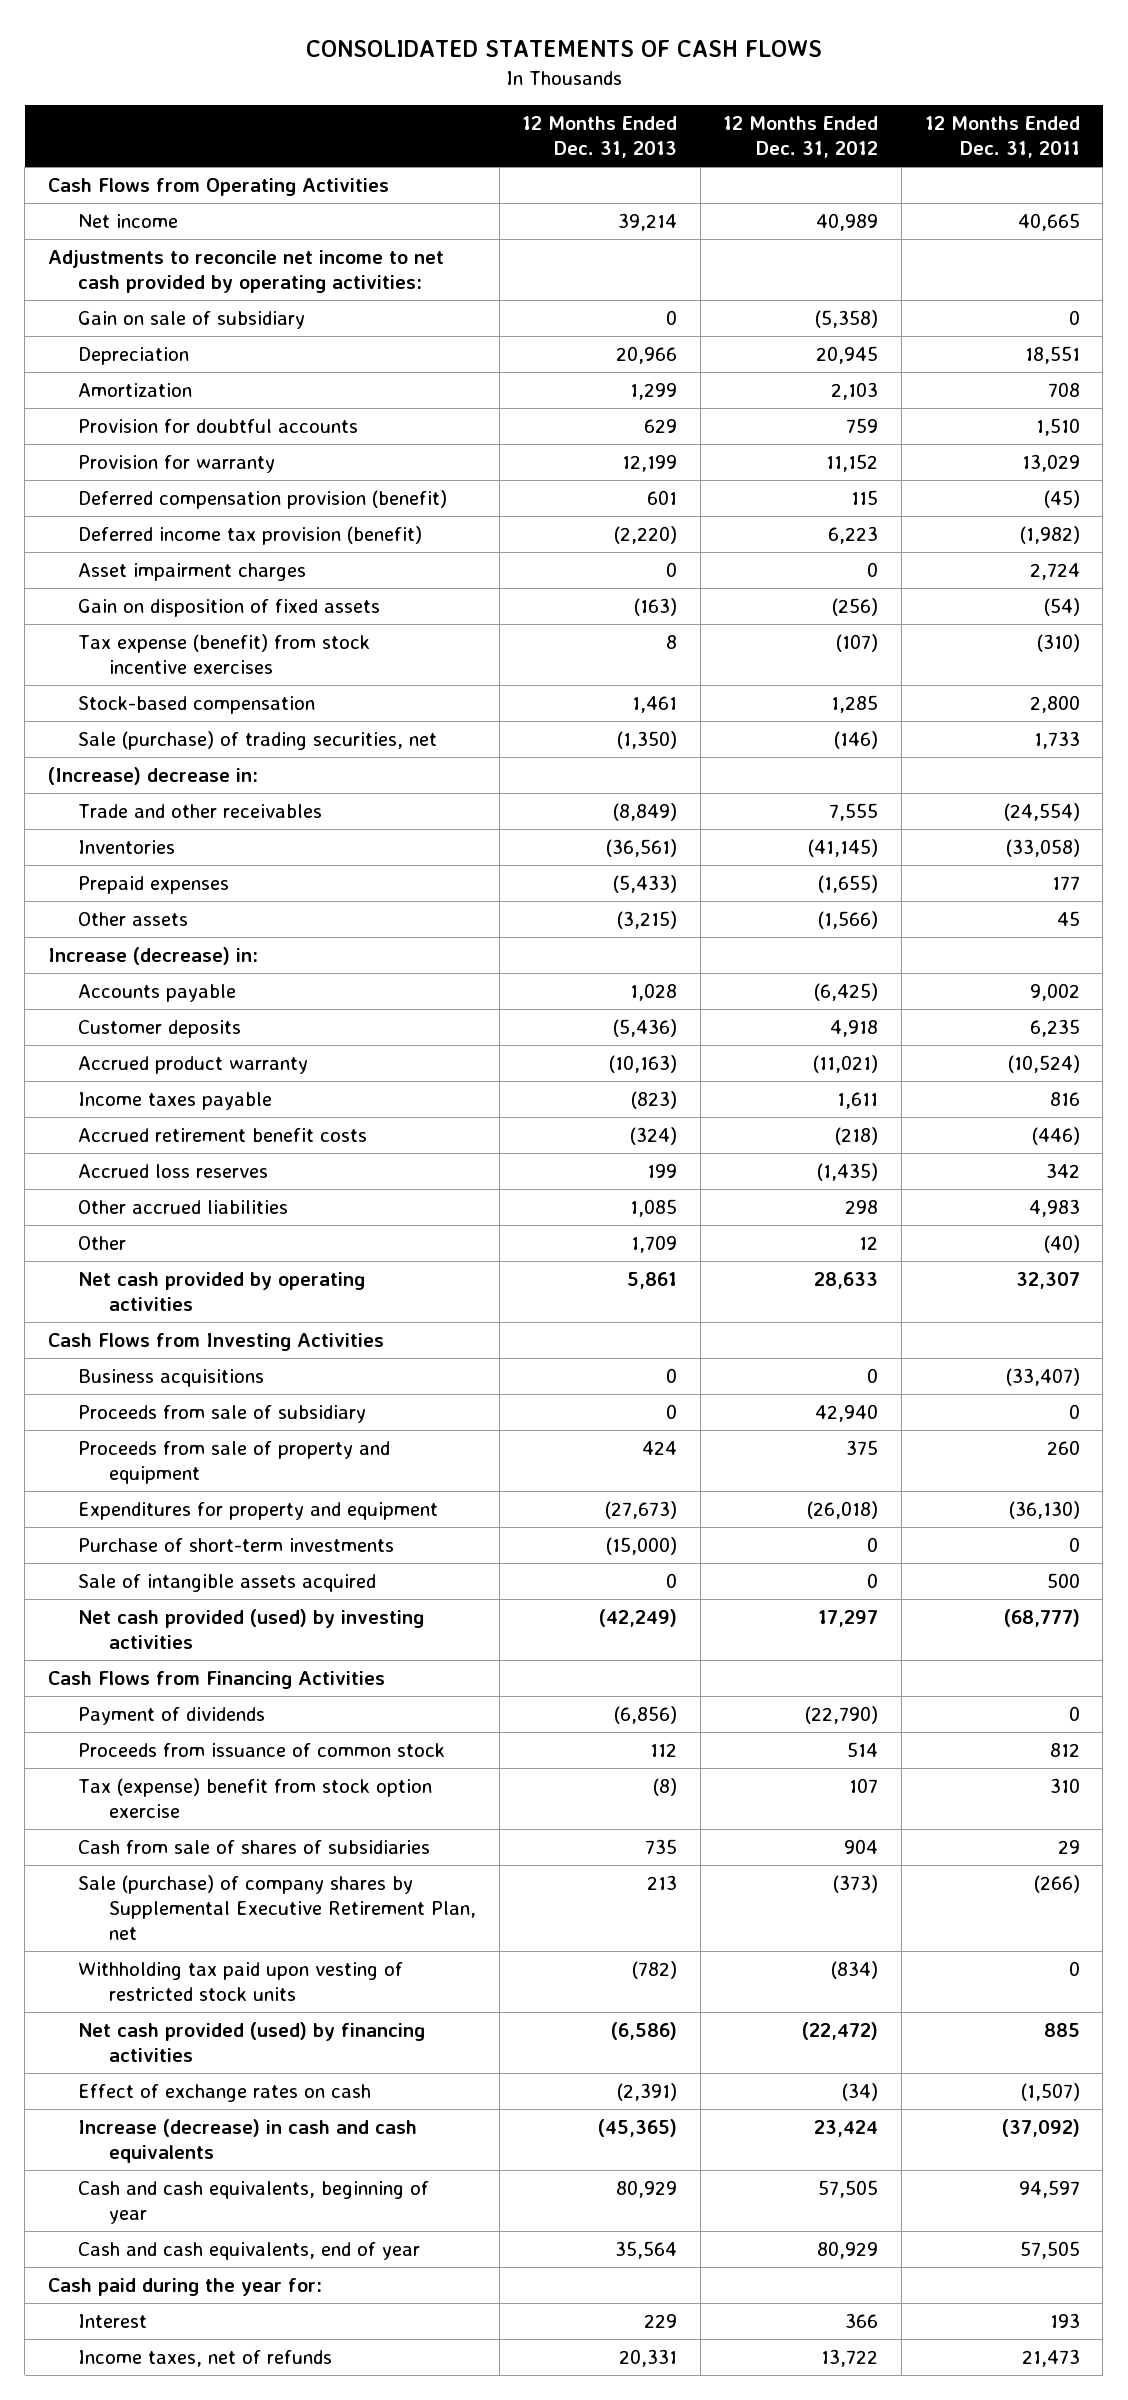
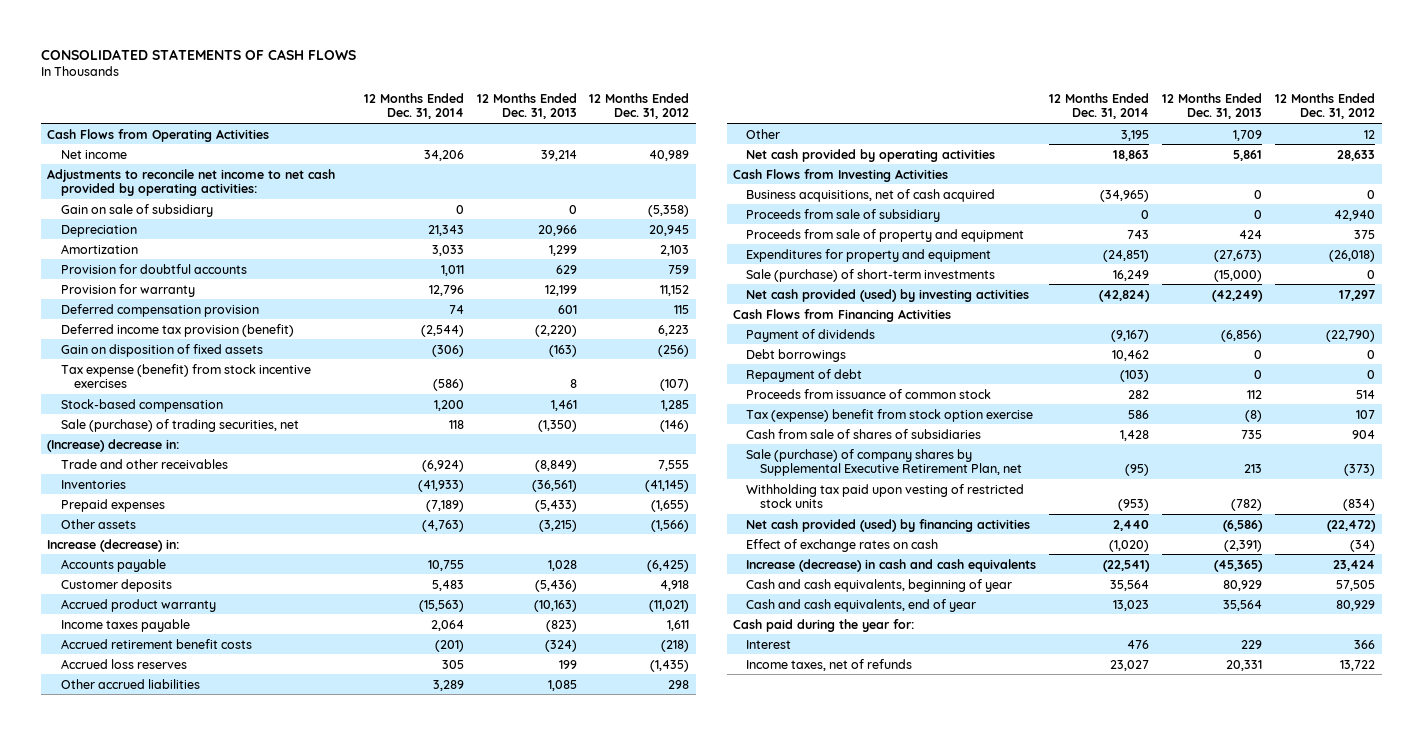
[924,116,1080,159] 12 Months Ended Dec. 31, 2011 -> none
none -> [363,93,464,120] 12 Months Ended Dec. 31, 2014
[78,490,448,510] Deferred compensation provision (benefit) -> [60,303,259,317] Deferred compensation provision
[78,563,307,582] Asset impairment charges -> none
[78,1369,265,1388] Business acquisitions -> [746,188,996,202] Business acquisitions, net of cash acquired
[78,1574,377,1593] Sale of intangible assets acquired -> none
[78,1538,395,1553] Purchase of short-term investments -> [746,268,996,282] Sale (purchase) of short-term investments
none -> [746,348,847,362] Debt borrowings
none -> [746,368,863,382] Repayment of debt

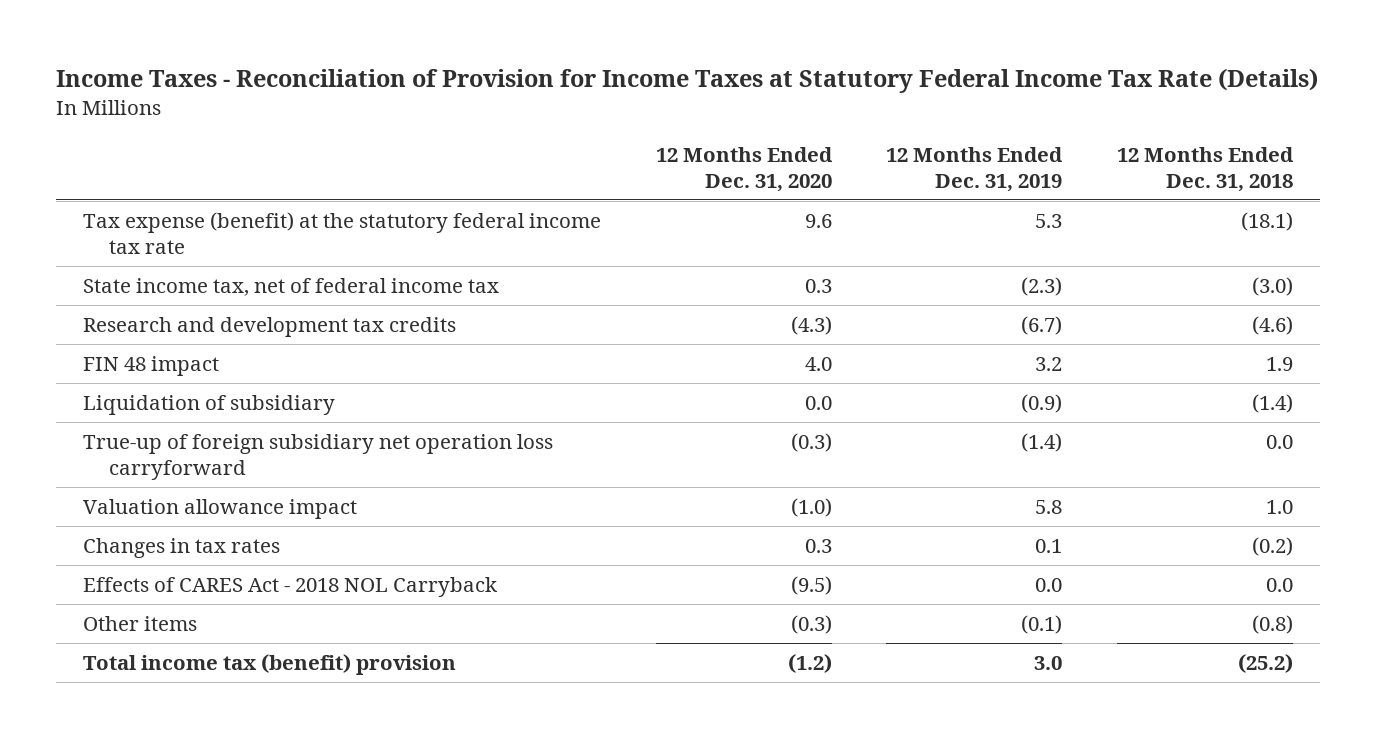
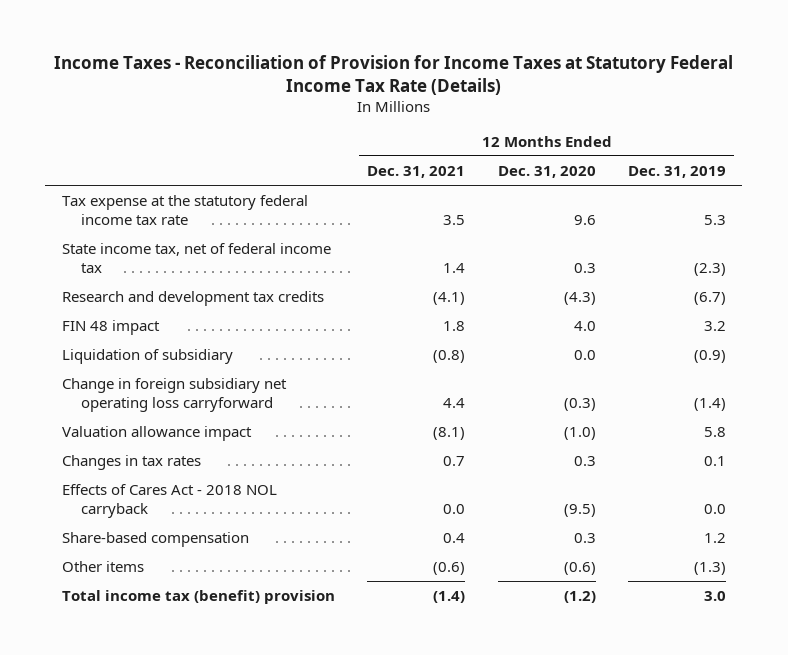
[1116,147,1294,192] 12 Months Ended Dec. 31, 2018 -> none
none -> [367,165,466,178] Dec. 31, 2021
[82,211,601,254] Tax expense (benefit) at the statutory federal income tax rate -> [61,194,308,226] Tax expense at the statutory federal income tax rate
[82,433,553,480] True-up of foreign subsidiary net operation loss carryforward -> [61,377,287,413] Change in foreign subsidiary net operating loss carryforward
[82,576,498,597] Effects of CARES Act - 2018 NOL Carryback -> [61,483,277,519] Effects of Cares Act - 2018 NOL carryback
none -> [61,531,249,547] Share-based compensation
[790,614,832,634] (0.3) -> [563,561,596,575] (0.6)
[1021,614,1063,634] (0.1) -> [694,561,727,575] (1.3)

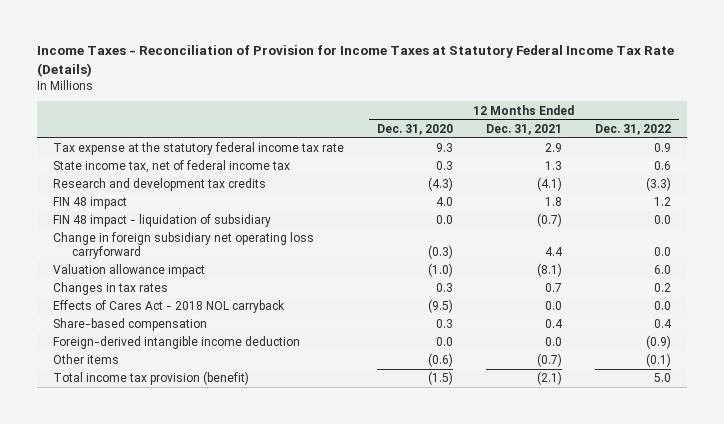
[628,165,727,178] Dec. 31, 2019 -> none
none -> [594,123,671,135] Dec. 31, 2022
[443,215,466,226] 3.5 -> [545,143,563,153] 2.9
[573,215,596,226] 9.6 -> [436,143,454,153] 9.3
[443,263,466,274] 1.4 -> [545,161,563,171] 1.3
[61,348,233,364] Liquidation of subsidiary -> [53,214,272,228] FIN 48 impact - liquidation of subsidiary
[433,349,466,363] (0.8) -> [537,213,563,228] (0.7)
none -> [53,336,301,350] Foreign-derived intangible income deduction
[433,561,466,575] (0.6) -> [537,353,563,368] (0.7)
[61,589,335,604] Total income tax (benefit) provision -> [53,371,250,386] Total income tax provision (benefit)
[433,590,466,603] (1.4) -> [537,371,563,386] (2.1)
[563,590,596,603] (1.2) -> [428,371,454,386] (1.5)

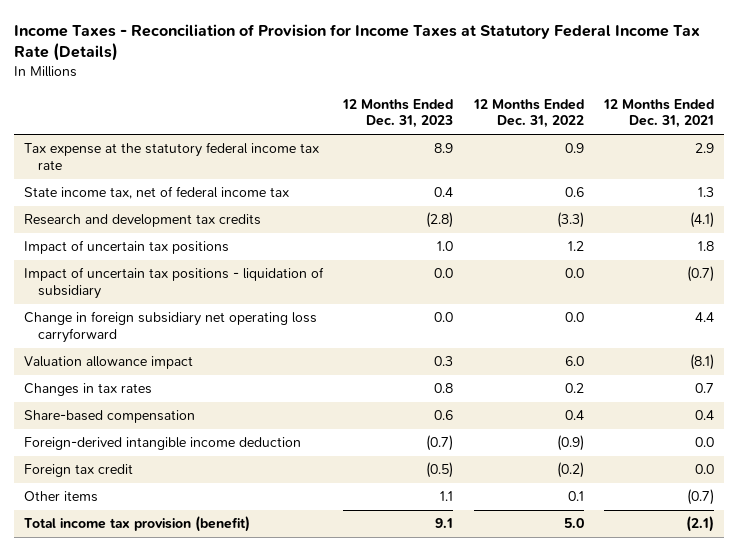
[377,123,454,135] Dec. 31, 2020 -> none
none -> [342,98,454,129] 12 Months Ended Dec. 31, 2023
[53,197,128,210] FIN 48 impact -> [23,240,229,255] Impact of uncertain tax positions
[53,214,272,228] FIN 48 impact - liquidation of subsidiary -> [23,267,324,300] Impact of uncertain tax positions - liquidation of subsidiary
[53,300,286,314] Effects of Cares Act - 2018 NOL carryback -> none
none -> [23,464,133,478] Foreign tax credit
[645,353,671,368] (0.1) -> [567,491,584,502] 0.1

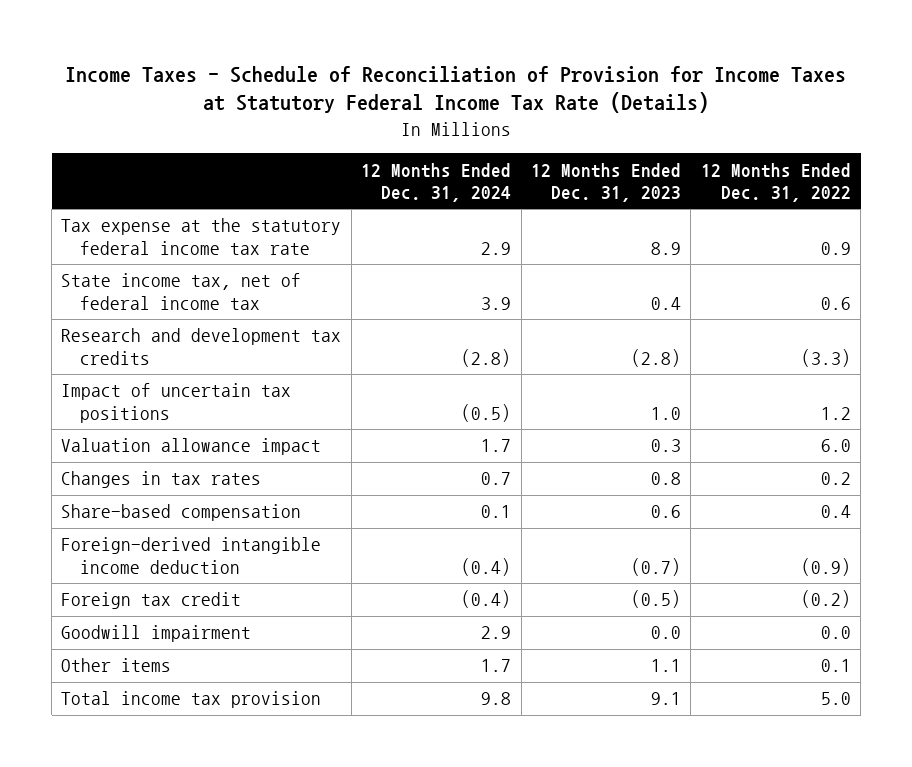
[13,23,700,62] Income Taxes - Reconciliation of Provision for Income Taxes at Statutory Federal Income Tax Rate (Details) -> [65,65,847,114] Income Taxes - Schedule of Reconciliation of Provision for Income Taxes at Statutory Federal Income Tax Rate (Details)
[602,98,714,129] 12 Months Ended Dec. 31, 2021 -> none
none -> [361,162,512,202] 12 Months Ended Dec. 31, 2024
[23,267,324,300] Impact of uncertain tax positions - liquidation of subsidiary -> none
[23,311,317,344] Change in foreign subsidiary net operating loss carryforward -> none
none -> [61,625,252,643] Goodwill impairment
[23,516,250,533] Total income tax provision (benefit) -> [61,691,322,709] Total income tax provision

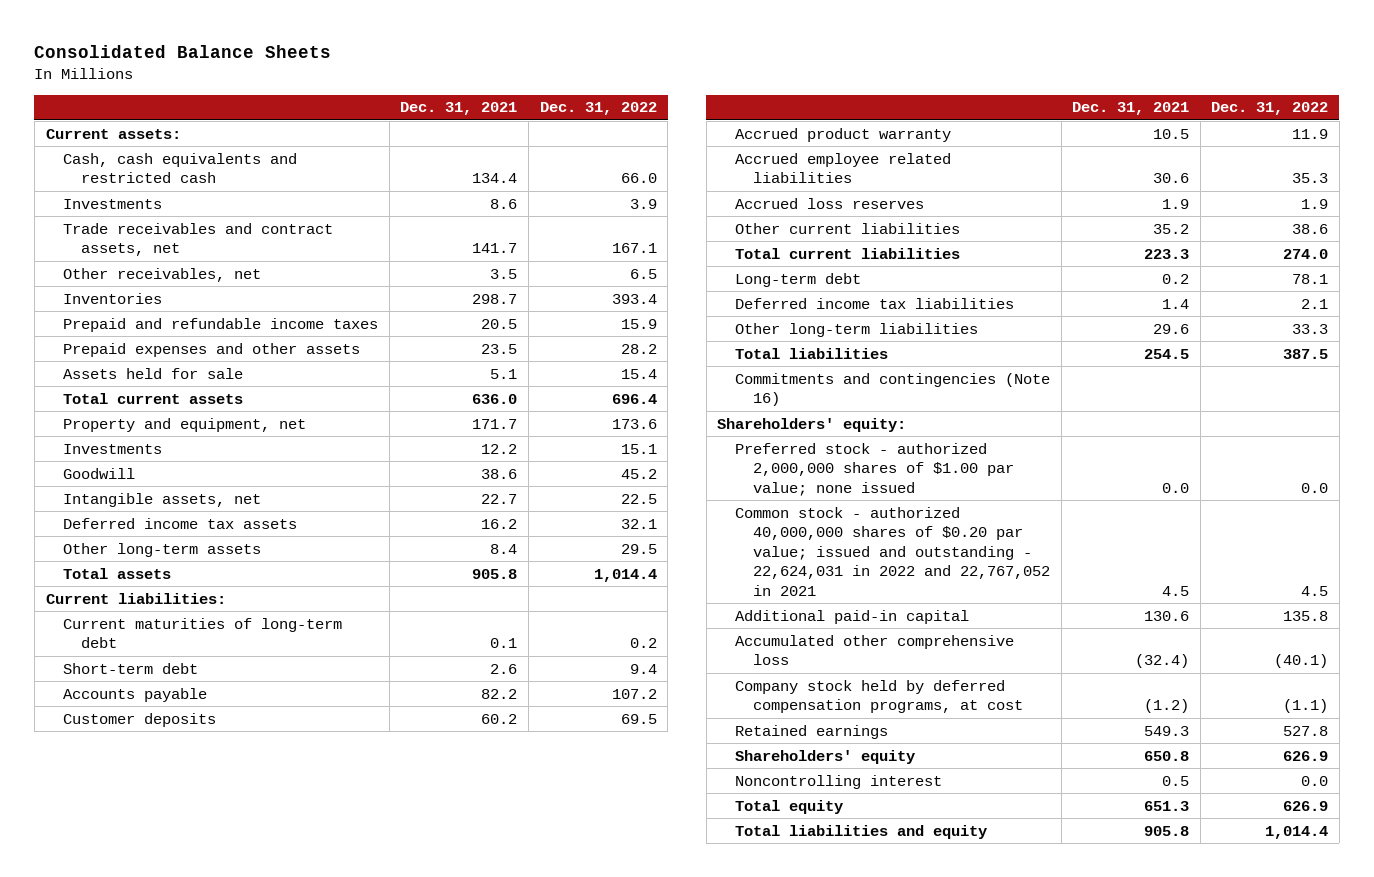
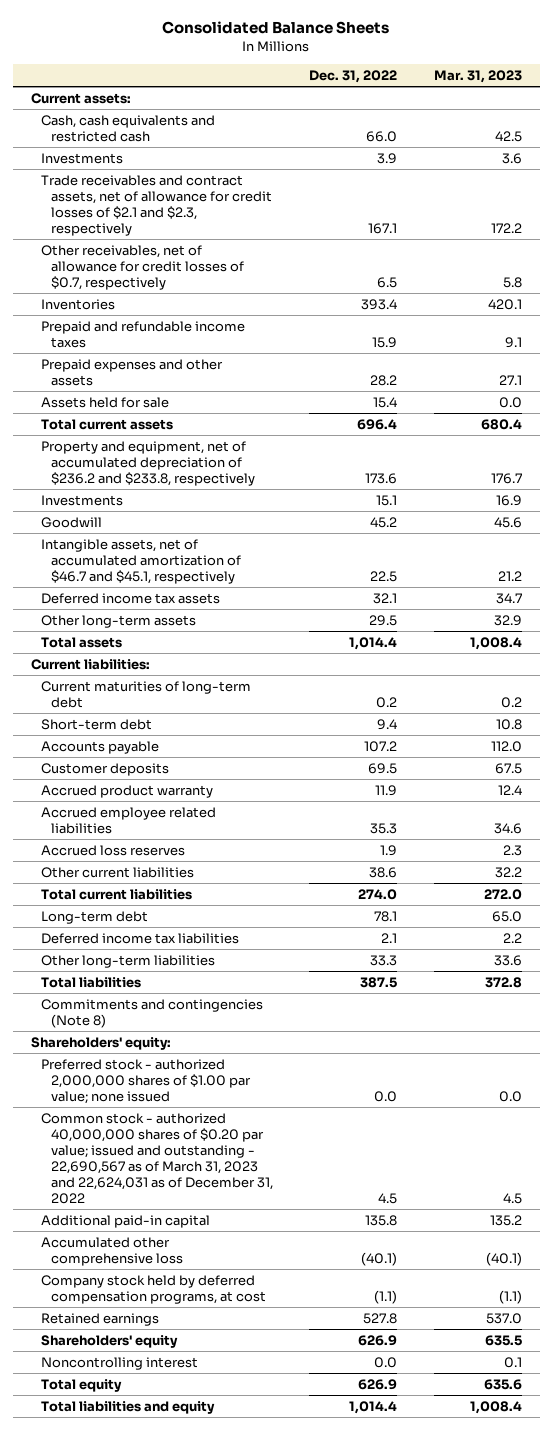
[400,102,518,116] Dec. 31, 2021 -> none
none -> [433,70,522,84] Mar. 31, 2023
[63,222,334,257] Trade receivables and contract assets, net -> [41,174,272,236] Trade receivables and contract assets, net of allowance for credit losses of $2.1 and $2.3, respectively
[63,267,262,282] Other receivables, net -> [41,244,244,290] Other receivables, net of allowance for credit losses of $0.7, respectively
[63,417,307,432] Property and equipment, net -> [41,440,255,486] Property and equipment, net of accumulated depreciation of $236.2 and $233.8, respectively
[63,492,262,507] Intangible assets, net -> [41,538,241,584] Intangible assets, net of accumulated amortization of $46.7 and $45.1, respectively
[734,372,1050,407] Commitments and contingencies (Note 16) -> [41,998,264,1028] Commitments and contingencies (Note 8)
[734,506,1050,597] Common stock - authorized 40,000,000 shares of $0.20 par value; issued and outstanding - 22,624,031 in 2022 and 22,767,052 in 2021 -> [41,1112,273,1204] Common stock - authorized 40,000,000 shares of $0.20 par value; issued and outstanding - 22,690,567 as of March 31, 2023 and 22,624,031 as of December 31, 2022

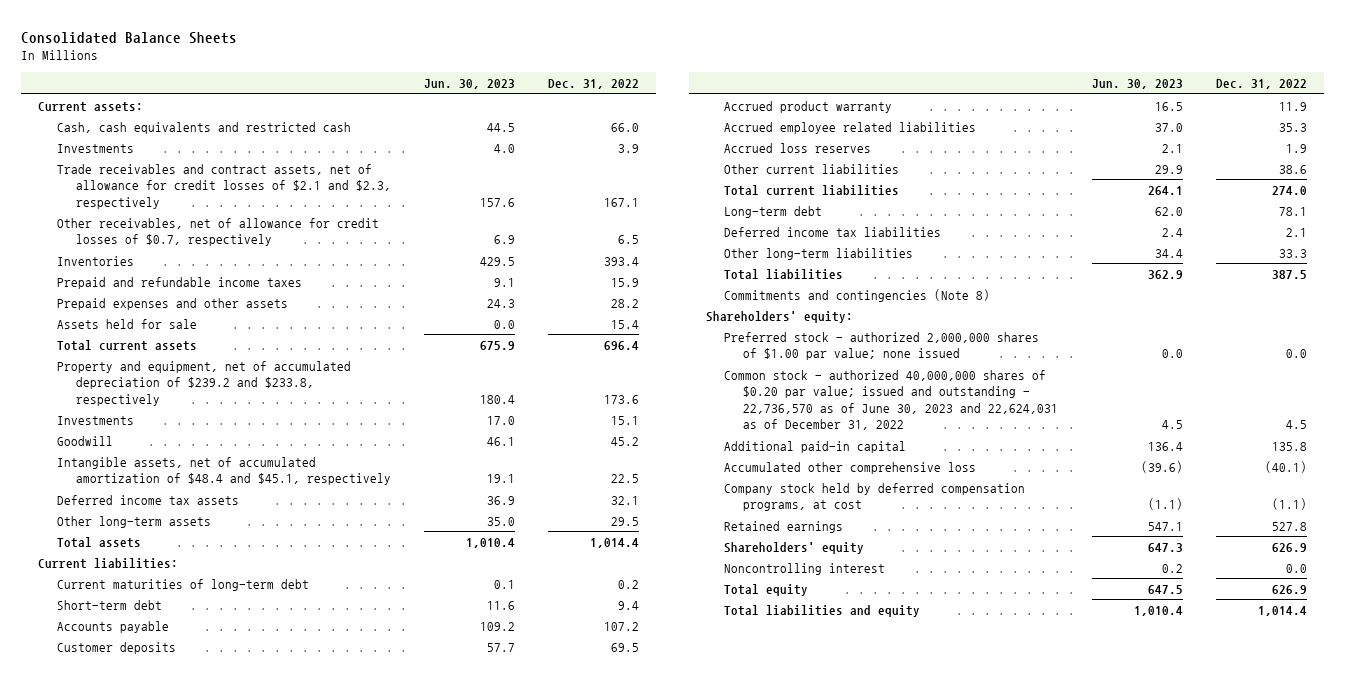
[433,70,522,84] Mar. 31, 2023 -> none
none -> [423,79,515,90] Jun. 30, 2023
[41,440,255,486] Property and equipment, net of accumulated depreciation of $236.2 and $233.8, respectively -> [56,360,351,406] Property and equipment, net of accumulated depreciation of $239.2 and $233.8, respectively
[41,538,241,584] Intangible assets, net of accumulated amortization of $46.7 and $45.1, respectively -> [56,456,391,486] Intangible assets, net of accumulated amortization of $48.4 and $45.1, respectively
[41,1112,273,1204] Common stock - authorized 40,000,000 shares of $0.20 par value; issued and outstanding - 22,690,567 as of March 31, 2023 and 22,624,031 as of December 31, 2022 -> [724,369,1059,431] Common stock - authorized 40,000,000 shares of $0.20 par value; issued and outstanding - 22,736,570 as of June 30, 2023 and 22,624,031 as of December 31, 2022

